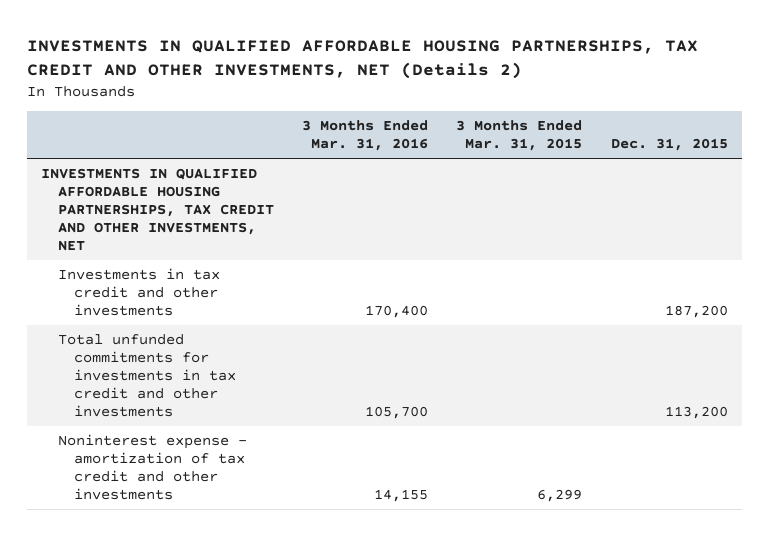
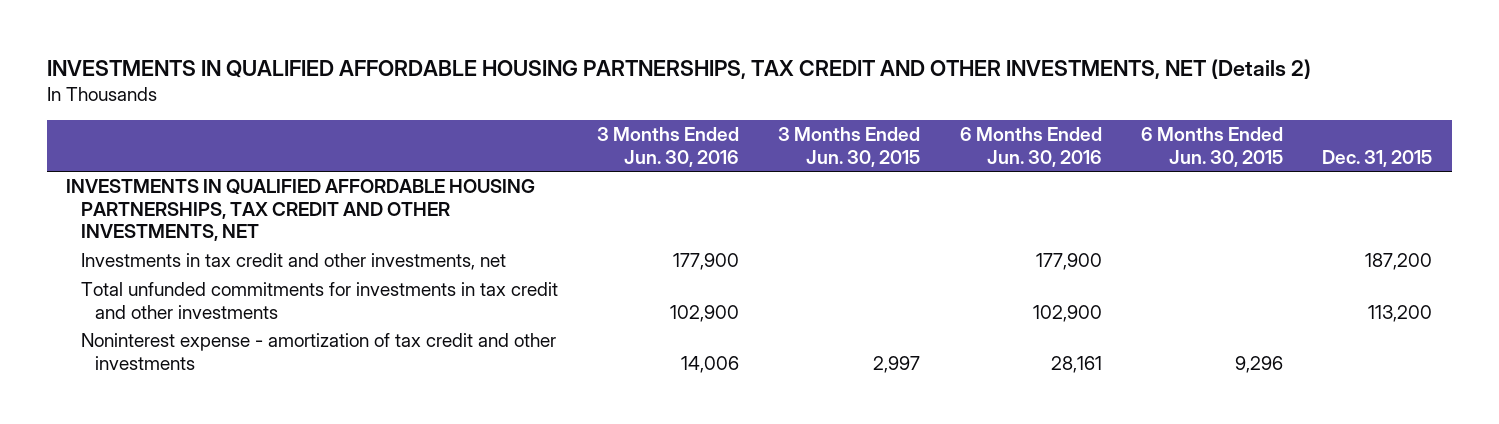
[301,120,428,152] 3 Months Ended Mar. 31, 2016 -> none
[456,120,583,152] 3 Months Ended Mar. 31, 2015 -> none
none -> [596,127,739,167] 3 Months Ended Jun. 30, 2016
none -> [778,127,921,167] 3 Months Ended Jun. 30, 2015
none -> [959,127,1102,167] 6 Months Ended Jun. 30, 2016
none -> [1141,127,1284,167] 6 Months Ended Jun. 30, 2015
[57,267,220,317] Investments in tax credit and other investments -> [80,253,506,271] Investments in tax credit and other investments, net

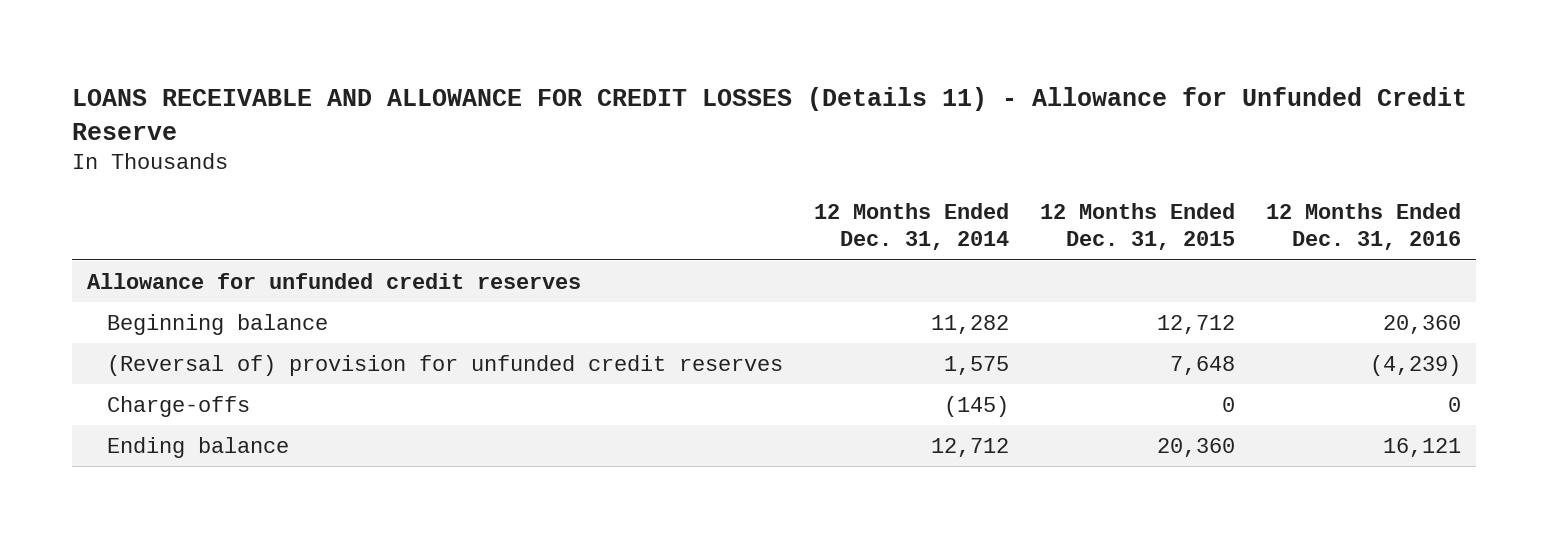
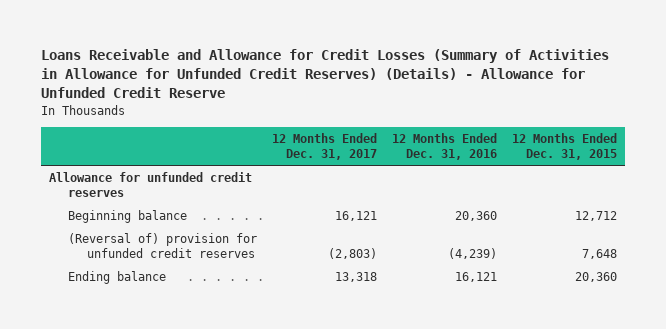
[71,86,1467,140] LOANS RECEIVABLE AND ALLOWANCE FOR CREDIT LOSSES (Details 11) - Allowance for Unfunded Credit Reserve -> [41,49,610,99] Loans Receivable and Allowance for Credit Losses (Summary of Activities in Allowance for Unfunded Credit Reserves) (Details) - Allowance for Unfunded Credit Reserve
[814,203,1010,251] 12 Months Ended Dec. 31, 2014 -> none
none -> [272,132,378,161] 12 Months Ended Dec. 31, 2017
[107,395,251,417] Charge-offs -> none

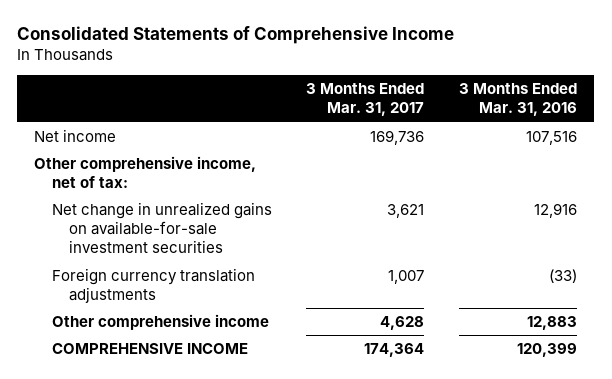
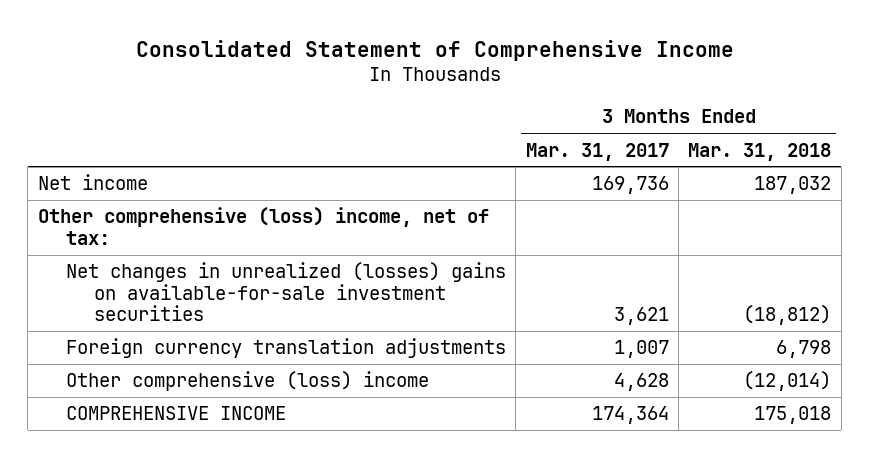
[17,26,455,45] Consolidated Statements of Comprehensive Income -> [135,39,734,61] Consolidated Statement of Comprehensive Income
[459,83,578,117] 3 Months Ended Mar. 31, 2016 -> none
none -> [688,142,832,161] Mar. 31, 2018
[34,156,257,189] Other comprehensive income, net of tax: -> [37,207,489,245] Other comprehensive (loss) income, net of tax:
[51,202,272,254] Net change in unrealized gains on available-for-sale investment securities -> [66,262,507,322] Net changes in unrealized (losses) gains on available-for-sale investment securities
[51,314,269,331] Other comprehensive income -> [66,371,430,392] Other comprehensive (loss) income

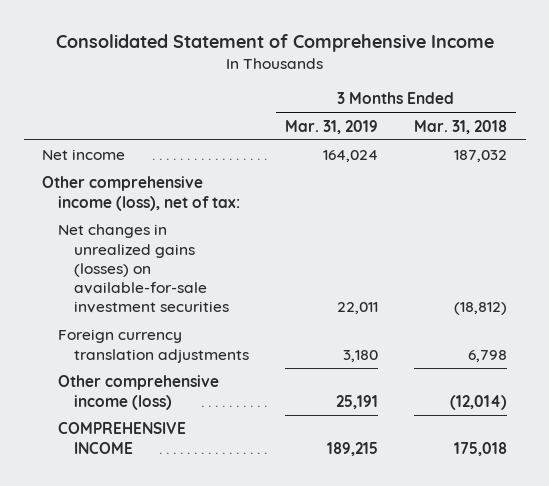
[525,142,669,161] Mar. 31, 2017 -> none
none -> [285,119,379,134] Mar. 31, 2019
[37,207,489,245] Other comprehensive (loss) income, net of tax: -> [42,176,240,211] Other comprehensive income (loss), net of tax:
[66,262,507,322] Net changes in unrealized (losses) gains on available-for-sale investment securities -> [57,224,229,314] Net changes in unrealized gains (losses) on available-for-sale investment securities
[66,371,430,392] Other comprehensive (loss) income -> [57,375,219,410] Other comprehensive income (loss)

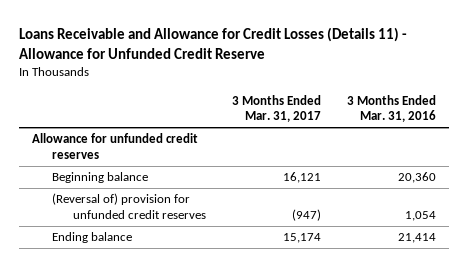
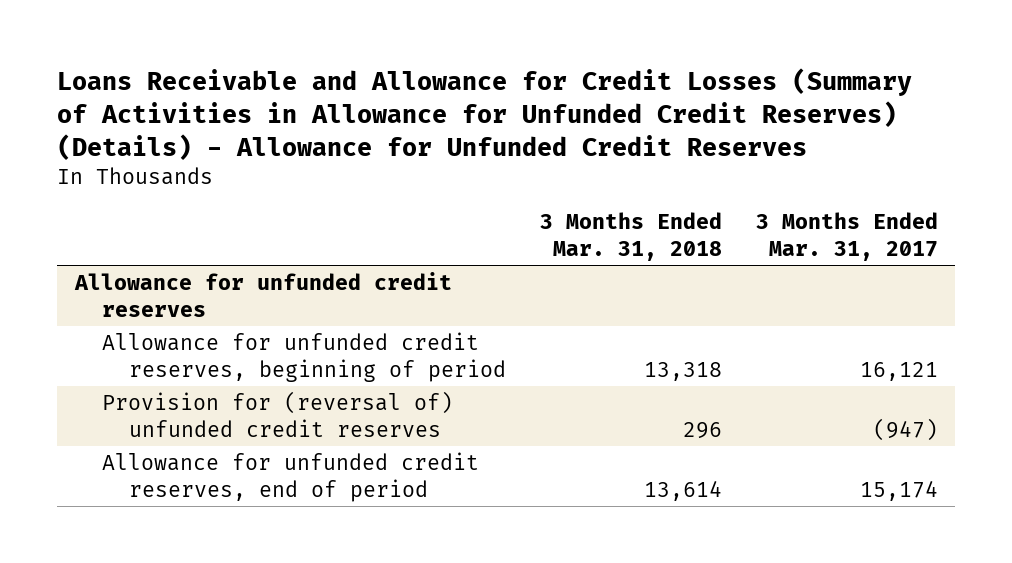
[18,26,407,59] Loans Receivable and Allowance for Credit Losses (Details 11) - Allowance for Unfunded Credit Reserve -> [57,68,913,160] Loans Receivable and Allowance for Credit Losses (Summary of Activities in Allowance for Unfunded Credit Reserves) (Details) - Allowance for Unfunded Credit Reserves
[347,94,437,123] 3 Months Ended Mar. 31, 2016 -> none
none -> [539,212,722,262] 3 Months Ended Mar. 31, 2018
[52,172,149,184] Beginning balance -> [101,331,506,382] Allowance for unfunded credit reserves, beginning of period
[52,193,206,219] (Reversal of) provision for unfunded credit reserves -> [101,390,453,437] Provision for (reversal of) unfunded credit reserves
[52,232,133,244] Ending balance -> [101,451,479,502] Allowance for unfunded credit reserves, end of period

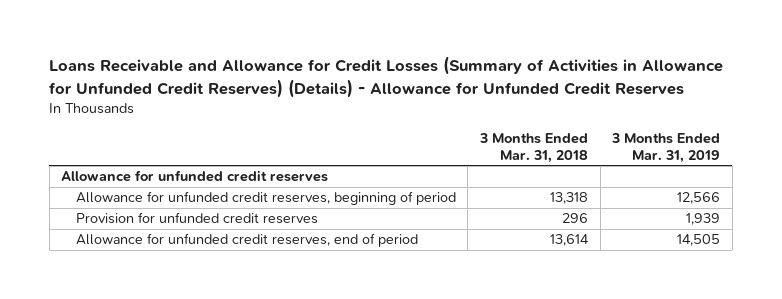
[755,212,938,262] 3 Months Ended Mar. 31, 2017 -> none
none -> [611,132,721,163] 3 Months Ended Mar. 31, 2019
[101,390,453,437] Provision for (reversal of) unfunded credit reserves -> [75,212,318,225] Provision for unfunded credit reserves

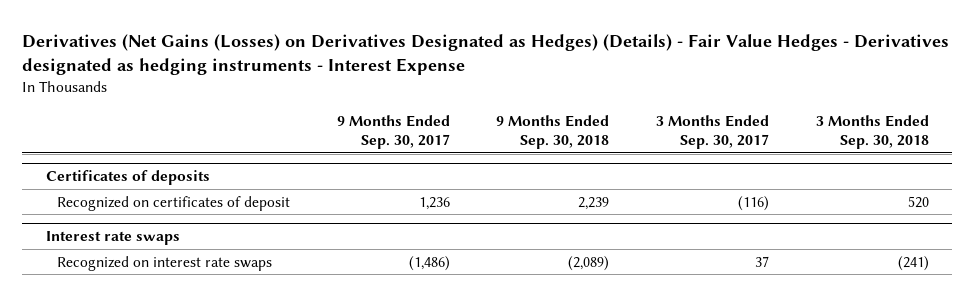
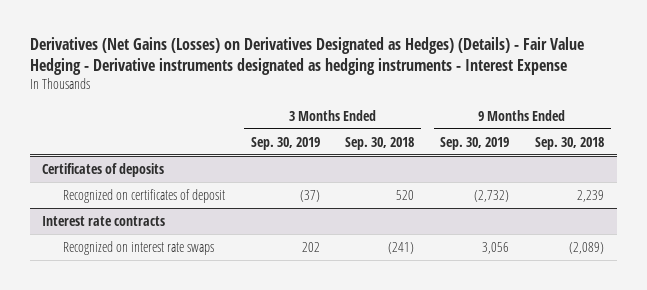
[22,33,950,76] Derivatives (Net Gains (Losses) on Derivatives Designated as Hedges) (Details) - Fair Value Hedges - Derivatives designated as hedging instruments - Interest Expense -> [29,37,584,76] Derivatives (Net Gains (Losses) on Derivatives Designated as Hedges) (Details) - Fair Value Hedging - Derivative instruments designated as hedging instruments - Interest Expense
[336,114,450,149] 9 Months Ended Sep. 30, 2017 -> none
[656,114,770,149] 3 Months Ended Sep. 30, 2017 -> none
none -> [250,136,320,150] Sep. 30, 2019
none -> [440,136,510,150] Sep. 30, 2019
[45,231,180,246] Interest rate swaps -> [42,215,166,226] Interest rate contracts

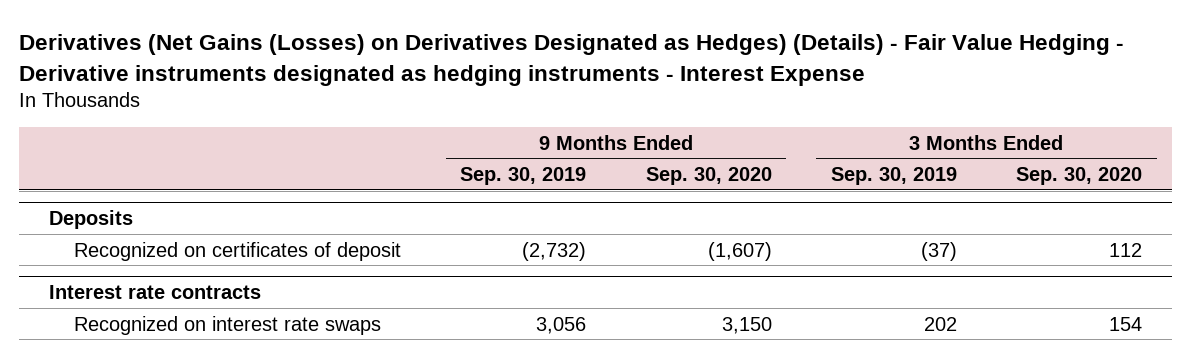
[345,136,415,150] Sep. 30, 2018 -> none
[535,136,605,150] Sep. 30, 2018 -> none
none -> [645,167,772,186] Sep. 30, 2020
none -> [1016,167,1143,186] Sep. 30, 2020
[42,162,165,177] Certificates of deposits -> [48,209,133,229] Deposits

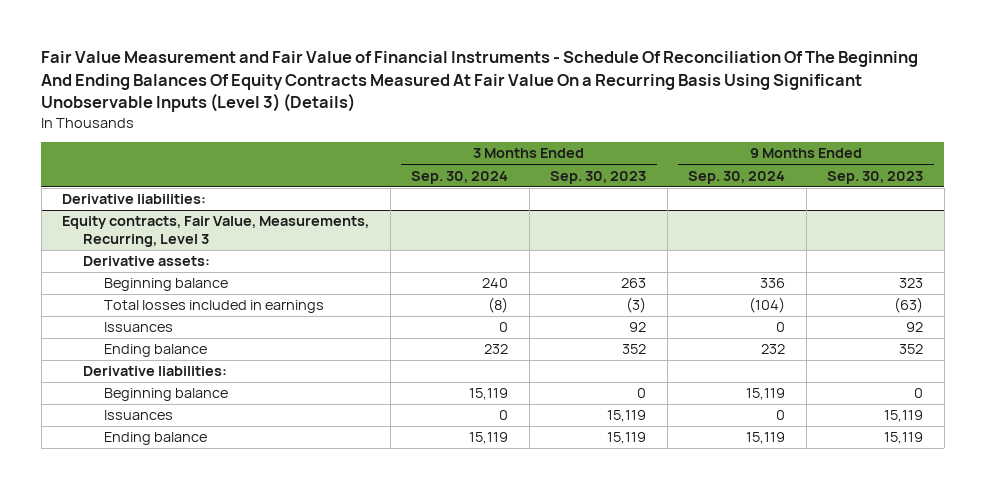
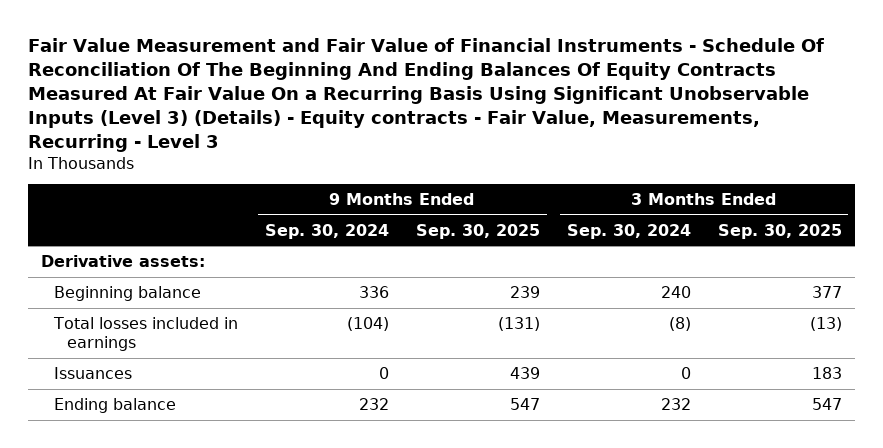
[41,51,919,113] Fair Value Measurement and Fair Value of Financial Instruments - Schedule Of Reconciliation Of The Beginning And Ending Balances Of Equity Contracts Measured At Fair Value On a Recurring Basis Using Significant Unobservable Inputs (Level 3) (Details) -> [27,37,824,152] Fair Value Measurement and Fair Value of Financial Instruments - Schedule Of Reconciliation Of The Beginning And Ending Balances Of Equity Contracts Measured At Fair Value On a Recurring Basis Using Significant Unobservable Inputs (Level 3) (Details) - Equity contracts - Fair Value, Measurements, Recurring - Level 3
[550,170,647,184] Sep. 30, 2023 -> none
[827,170,924,184] Sep. 30, 2023 -> none
none -> [415,223,540,239] Sep. 30, 2025
none -> [717,223,842,239] Sep. 30, 2025
[62,194,207,205] Derivative liabilities: -> none
[62,216,370,248] Equity contracts, Fair Value, Measurements, Recurring, Level 3 -> none
[83,366,228,377] Derivative liabilities: -> none
[104,388,229,402] Beginning balance -> none
[104,410,174,421] Issuances -> none
[104,432,208,446] Ending balance -> none

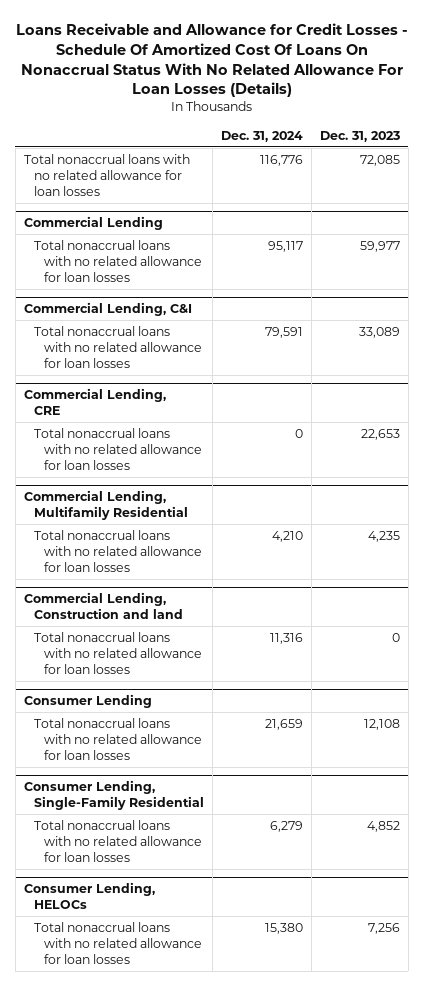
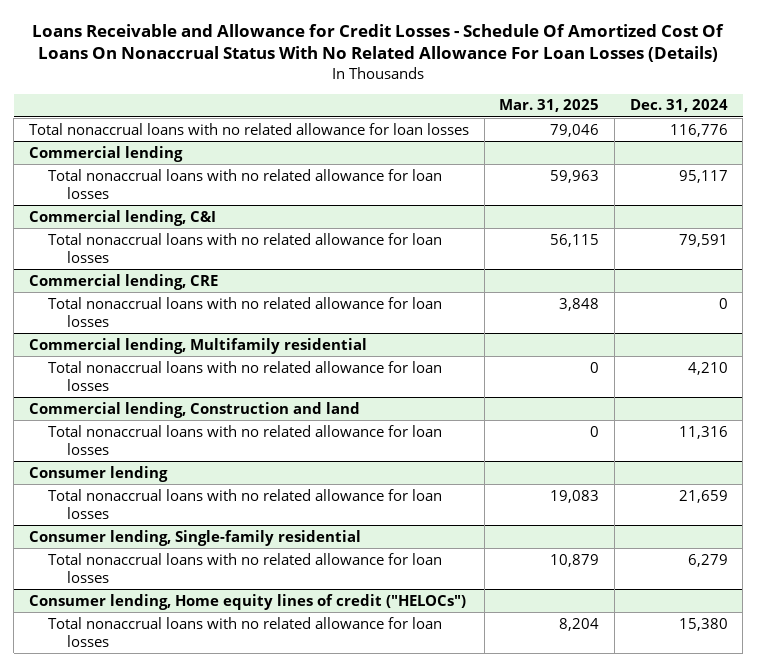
[319,130,400,142] Dec. 31, 2023 -> none
none -> [499,99,600,113] Mar. 31, 2025
[23,215,163,230] Commercial Lending -> [29,145,184,162] Commercial lending
[23,301,192,316] Commercial Lending, C&I -> [29,209,217,226] Commercial lending, C&I
[23,387,166,415] Commercial Lending, CRE -> [29,273,219,290] Commercial lending, CRE
[23,489,189,520] Commercial Lending, Multifamily Residential -> [29,337,368,354] Commercial lending, Multifamily residential
[23,591,184,619] Commercial Lending, Construction and land -> [29,401,361,418] Commercial lending, Construction and land
[23,693,152,708] Consumer Lending -> [29,465,169,482] Consumer lending
[23,779,205,810] Consumer Lending, Single-Family Residential -> [29,529,362,546] Consumer lending, Single-family residential
[23,881,155,909] Consumer Lending, HELOCs -> none
none -> [29,593,467,610] Consumer lending, Home equity lines of credit ("HELOCs")

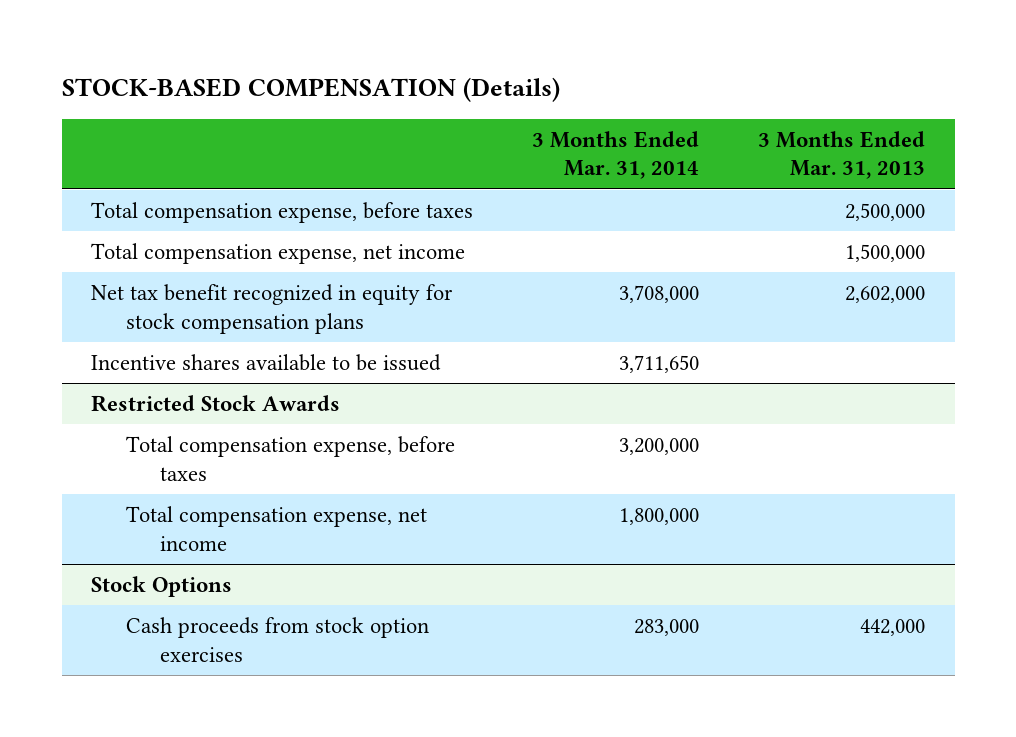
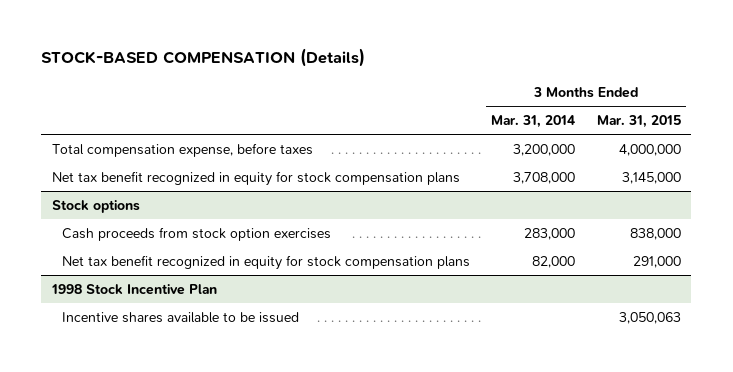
[758,130,926,180] 3 Months Ended Mar. 31, 2013 -> none
none -> [596,115,681,129] Mar. 31, 2015
[91,201,474,223] Total compensation expense, before taxes -> none
[91,242,466,264] Total compensation expense, net income -> none
[91,353,442,371] Incentive shares available to be issued -> none
[91,394,341,412] Restricted Stock Awards -> none
[125,505,427,551] Total compensation expense, net income -> none
[91,283,454,334] Net tax benefit recognized in equity for stock compensation plans -> [51,171,460,187] Net tax benefit recognized in equity for stock compensation plans
[91,575,233,597] Stock Options -> [51,200,140,214] Stock options
none -> [62,255,471,271] Net tax benefit recognized in equity for stock compensation plans
none -> [50,284,217,296] 1998 Stock Incentive Plan
none -> [62,312,300,324] Incentive shares available to be issued

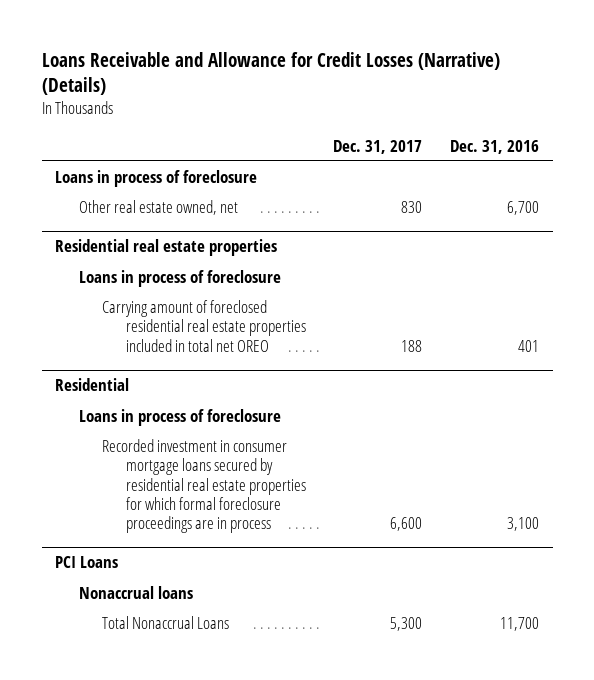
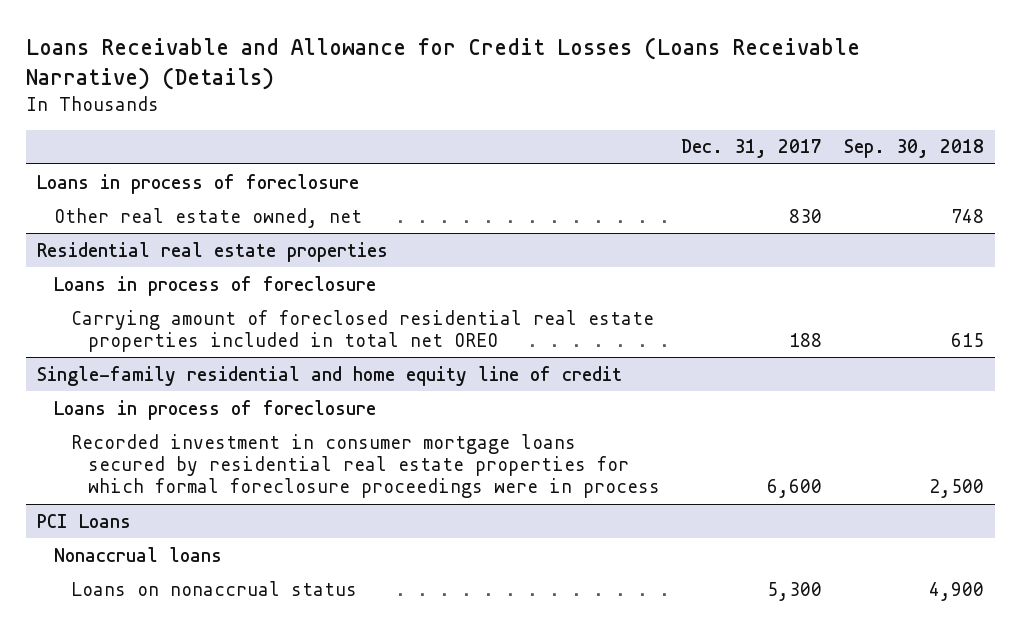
[41,51,500,96] Loans Receivable and Allowance for Credit Losses (Narrative) (Details) -> [25,37,860,90] Loans Receivable and Allowance for Credit Losses (Loans Receivable Narrative) (Details)
[449,139,539,154] Dec. 31, 2016 -> none
none -> [843,139,984,159] Sep. 30, 2018
[55,378,130,392] Residential -> none
none -> [36,365,622,386] Single-family residential and home equity line of credit
[102,438,306,534] Recorded investment in consumer mortgage loans secured by residential real estate properties for which formal foreclosure proceedings are in process -> [70,433,660,499] Recorded investment in consumer mortgage loans secured by residential real estate properties for which formal foreclosure proceedings were in process
[102,615,230,629] Total Nonaccrual Loans -> [70,580,357,596] Loans on nonaccrual status

